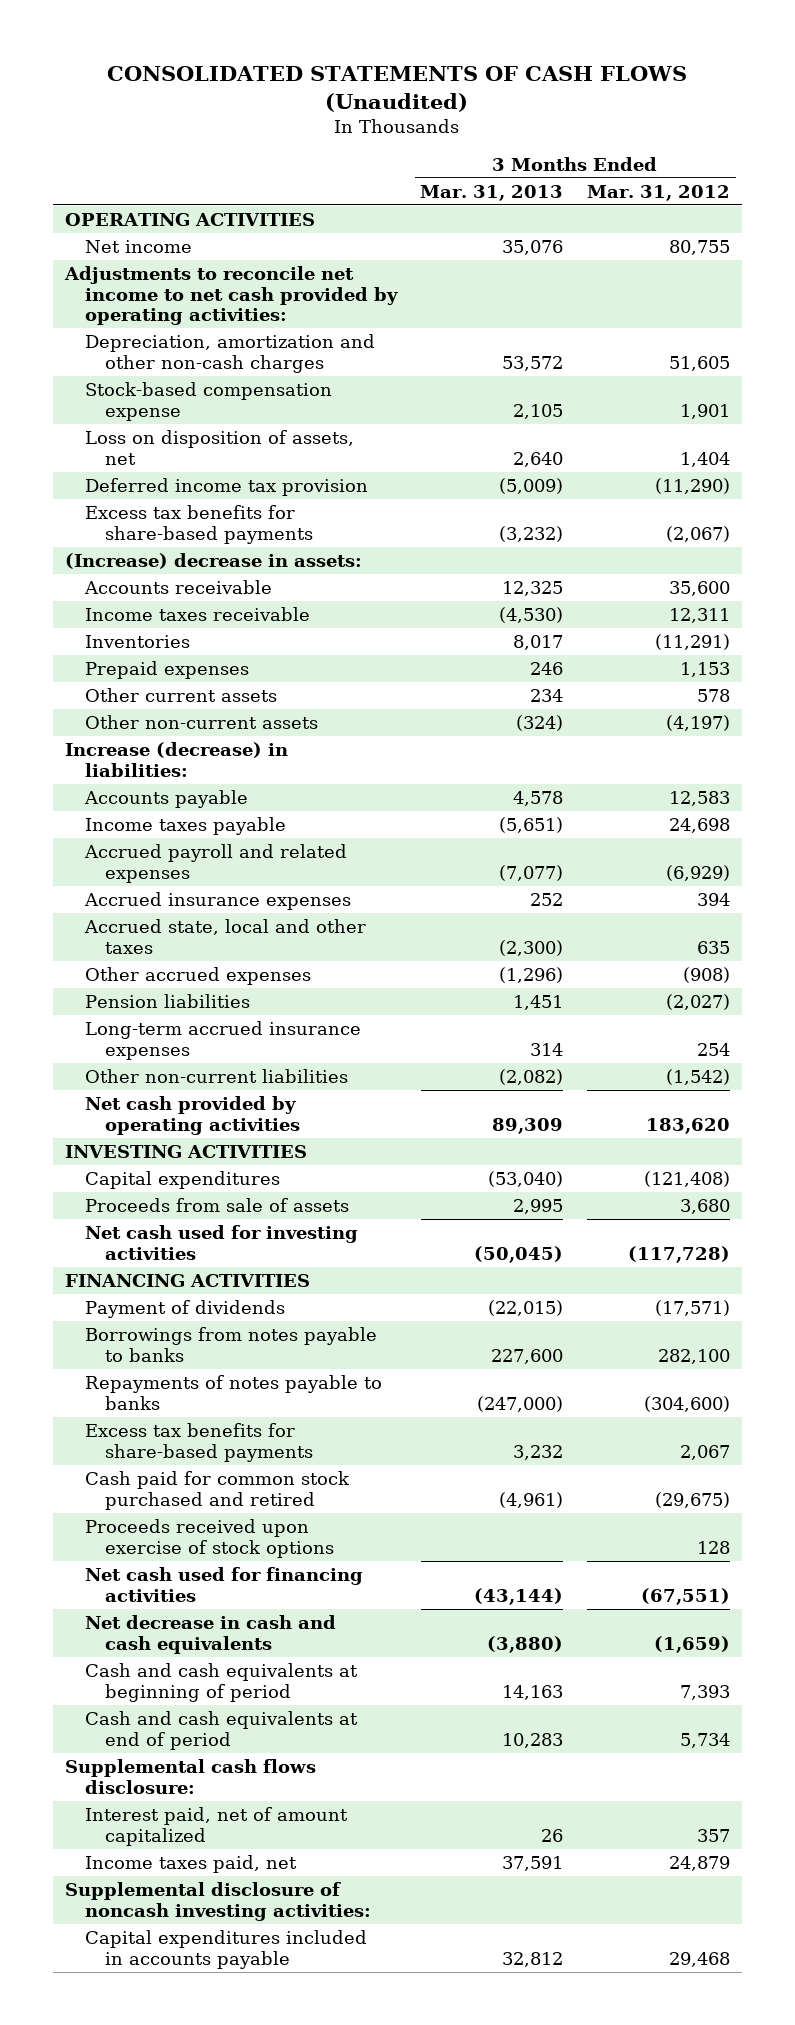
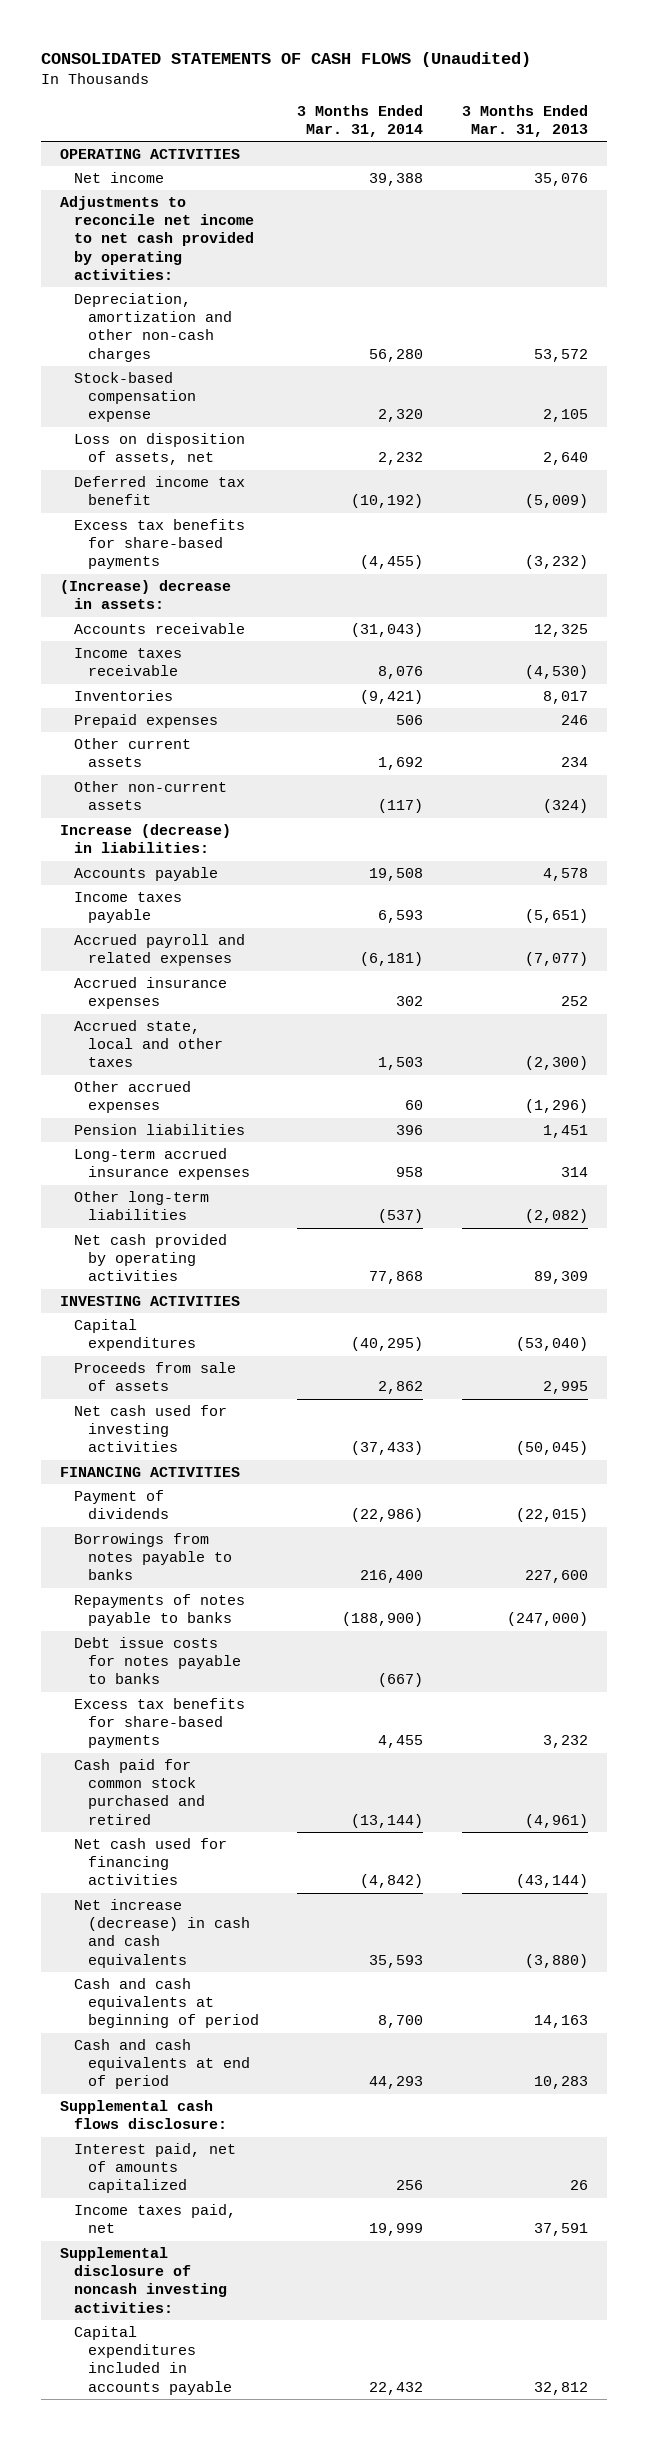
[586,184,730,201] Mar. 31, 2012 -> none
none -> [297,105,424,138] 3 Months Ended Mar. 31, 2014
[85,477,369,496] Deferred income tax provision -> [73,476,245,506] Deferred income tax benefit
[85,1068,349,1083] Other non-current liabilities -> [73,1191,209,1221] Other long-term liabilities
none -> [73,1637,242,1685] Debt issue costs for notes payable to banks
[85,1518,335,1558] Proceeds received upon exercise of stock options -> none
[85,1614,337,1654] Net decrease in cash and cash equivalents -> [73,1899,251,1968] Net increase (decrease) in cash and cash equivalents
[85,1806,349,1846] Interest paid, net of amount capitalized -> [73,2143,236,2194] Interest paid, net of amounts capitalized

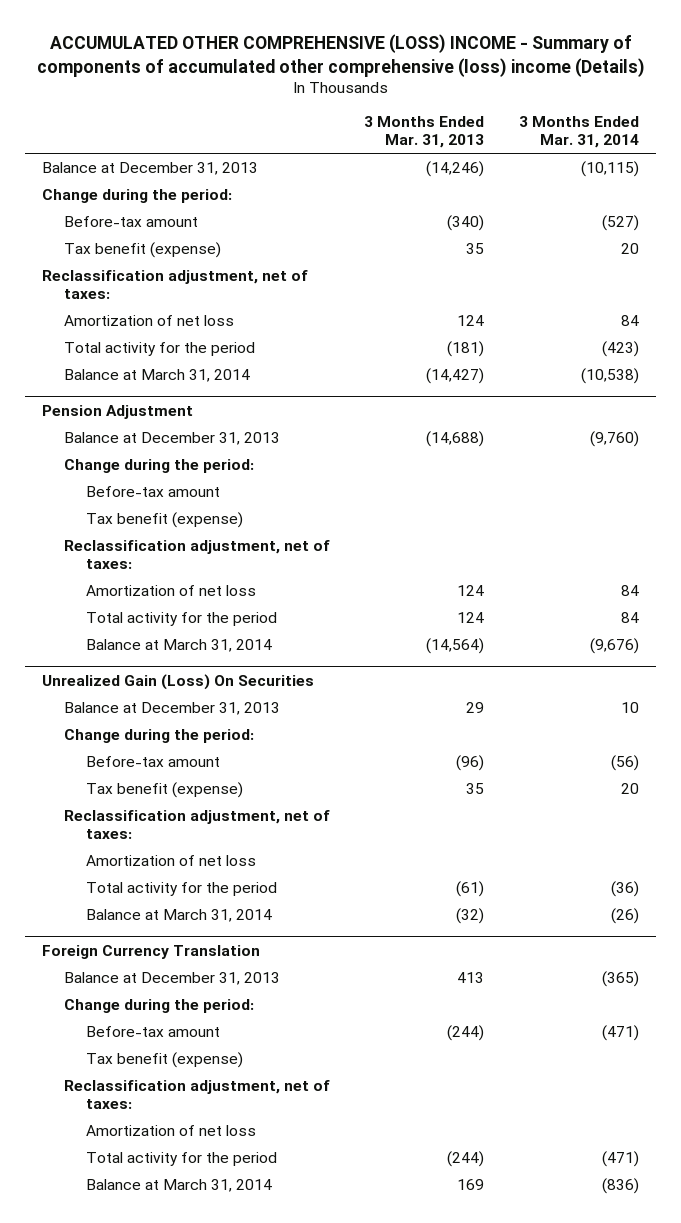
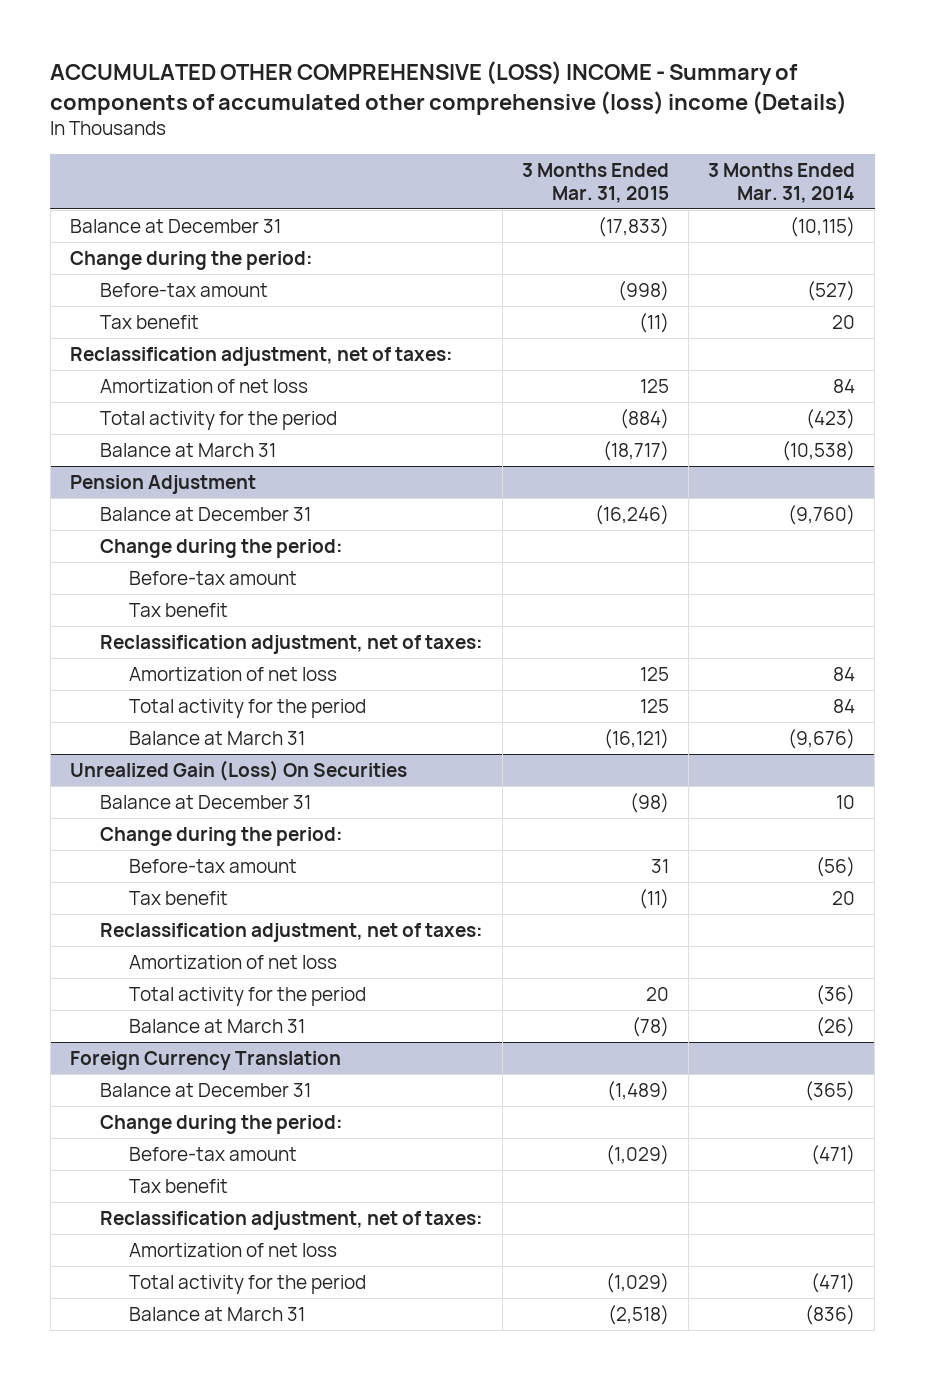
[364,116,485,149] 3 Months Ended Mar. 31, 2013 -> none
none -> [521,163,669,203] 3 Months Ended Mar. 31, 2015
[42,161,259,175] Balance at December 31, 2013 -> [69,218,281,233] Balance at December 31
[64,241,222,258] Tax benefit (expense) -> [99,314,199,329] Tax benefit
[64,368,251,382] Balance at March 31, 2014 -> [99,442,276,457] Balance at March 31
[64,431,281,445] Balance at December 31, 2013 -> [99,506,311,521] Balance at December 31
[85,511,243,528] Tax benefit (expense) -> [129,602,229,617] Tax benefit
[85,638,272,652] Balance at March 31, 2014 -> [129,730,306,745] Balance at March 31
[64,701,281,715] Balance at December 31, 2013 -> [99,794,311,809] Balance at December 31
[85,781,243,798] Tax benefit (expense) -> [129,890,229,905] Tax benefit
[85,908,272,922] Balance at March 31, 2014 -> [129,1018,306,1033] Balance at March 31
[64,971,281,985] Balance at December 31, 2013 -> [99,1082,311,1097] Balance at December 31
[85,1051,243,1068] Tax benefit (expense) -> [129,1178,229,1193] Tax benefit
[85,1178,272,1192] Balance at March 31, 2014 -> [129,1306,306,1321] Balance at March 31

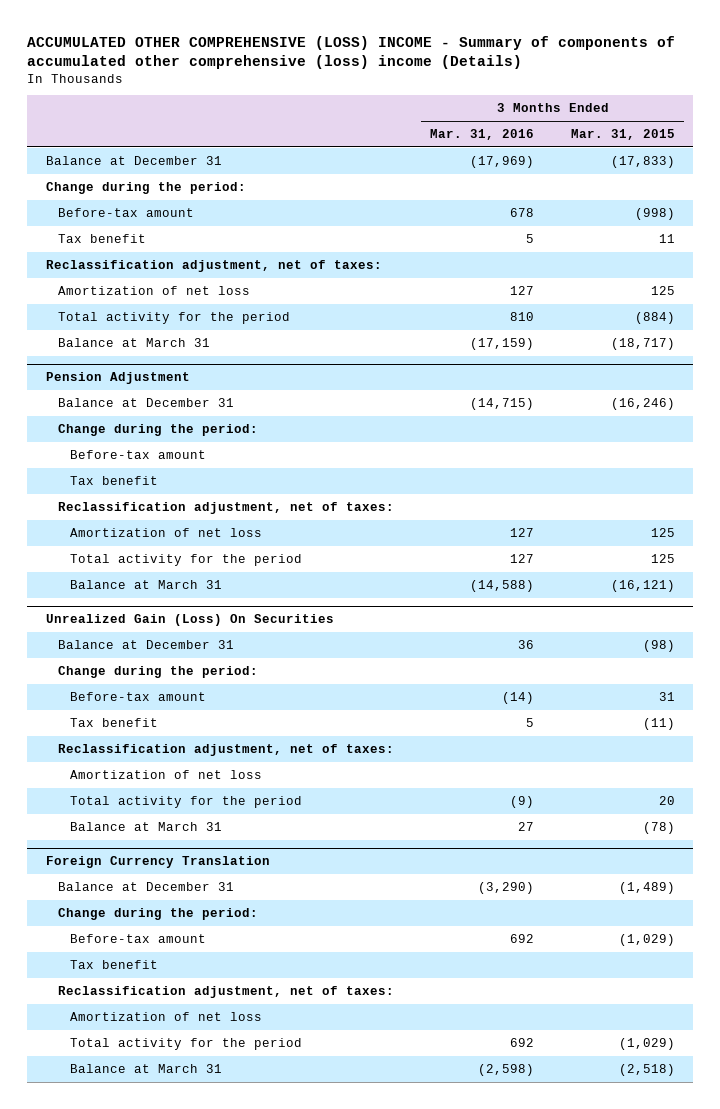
[708,163,856,203] 3 Months Ended Mar. 31, 2014 -> none
none -> [430,129,535,141] Mar. 31, 2016
[638,312,669,333] (11) -> [658,233,675,243] 11

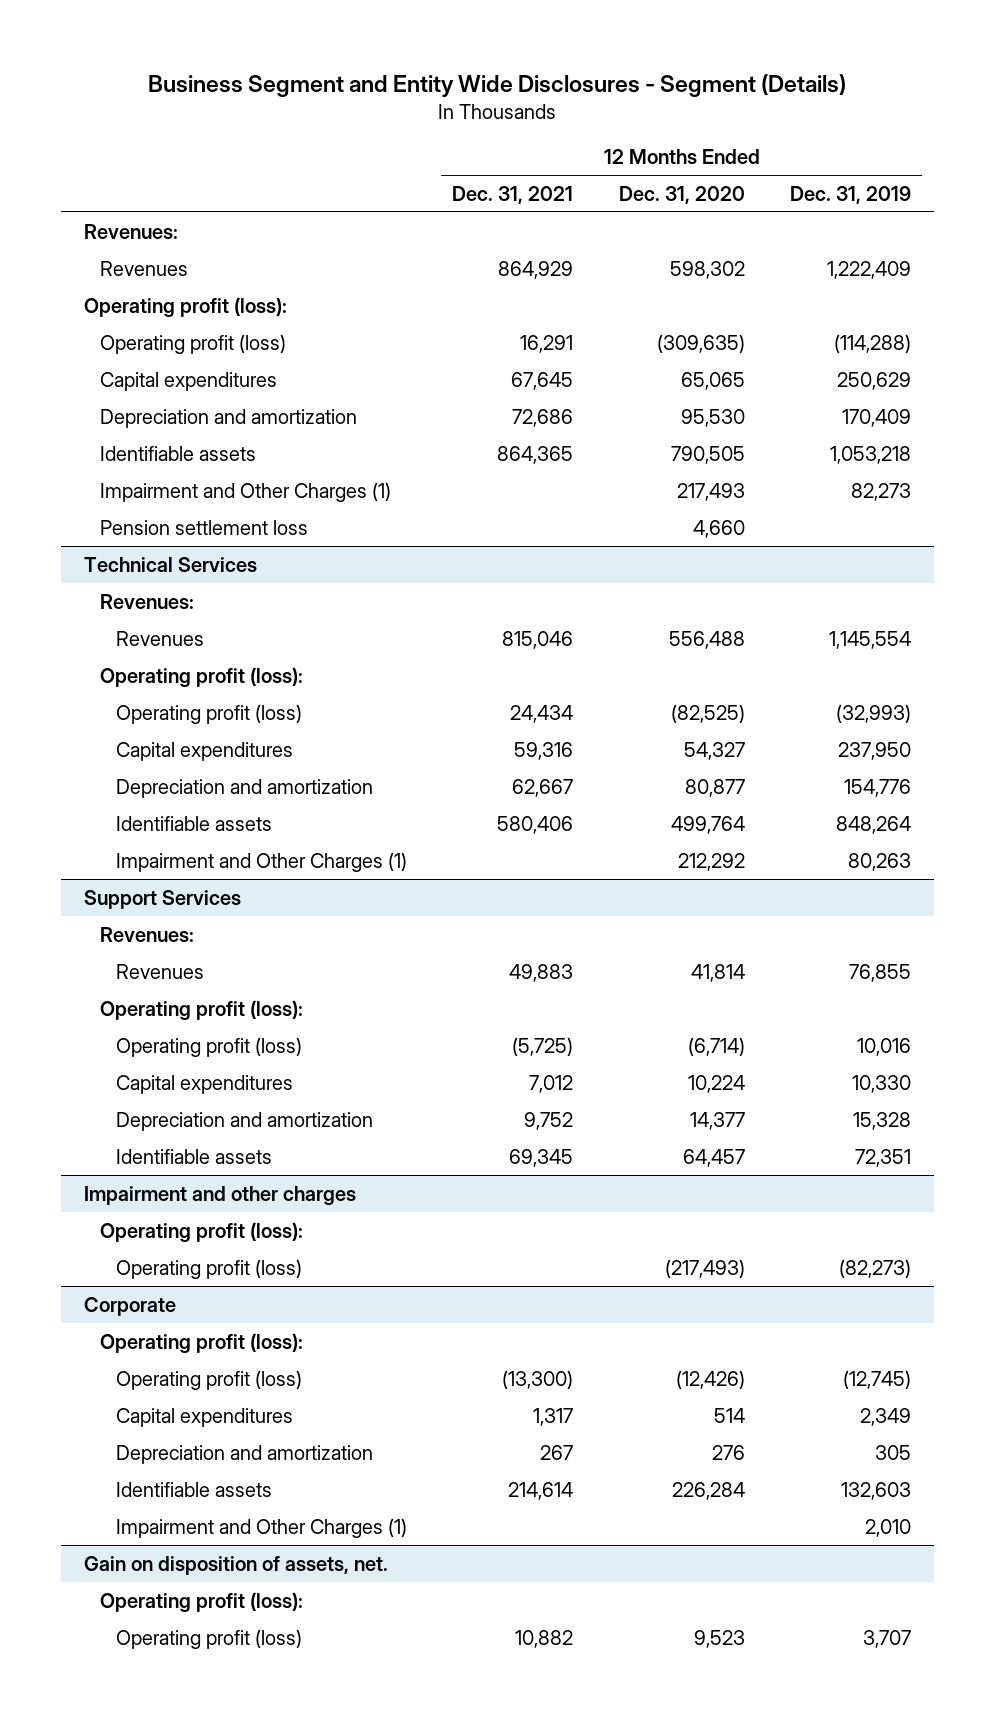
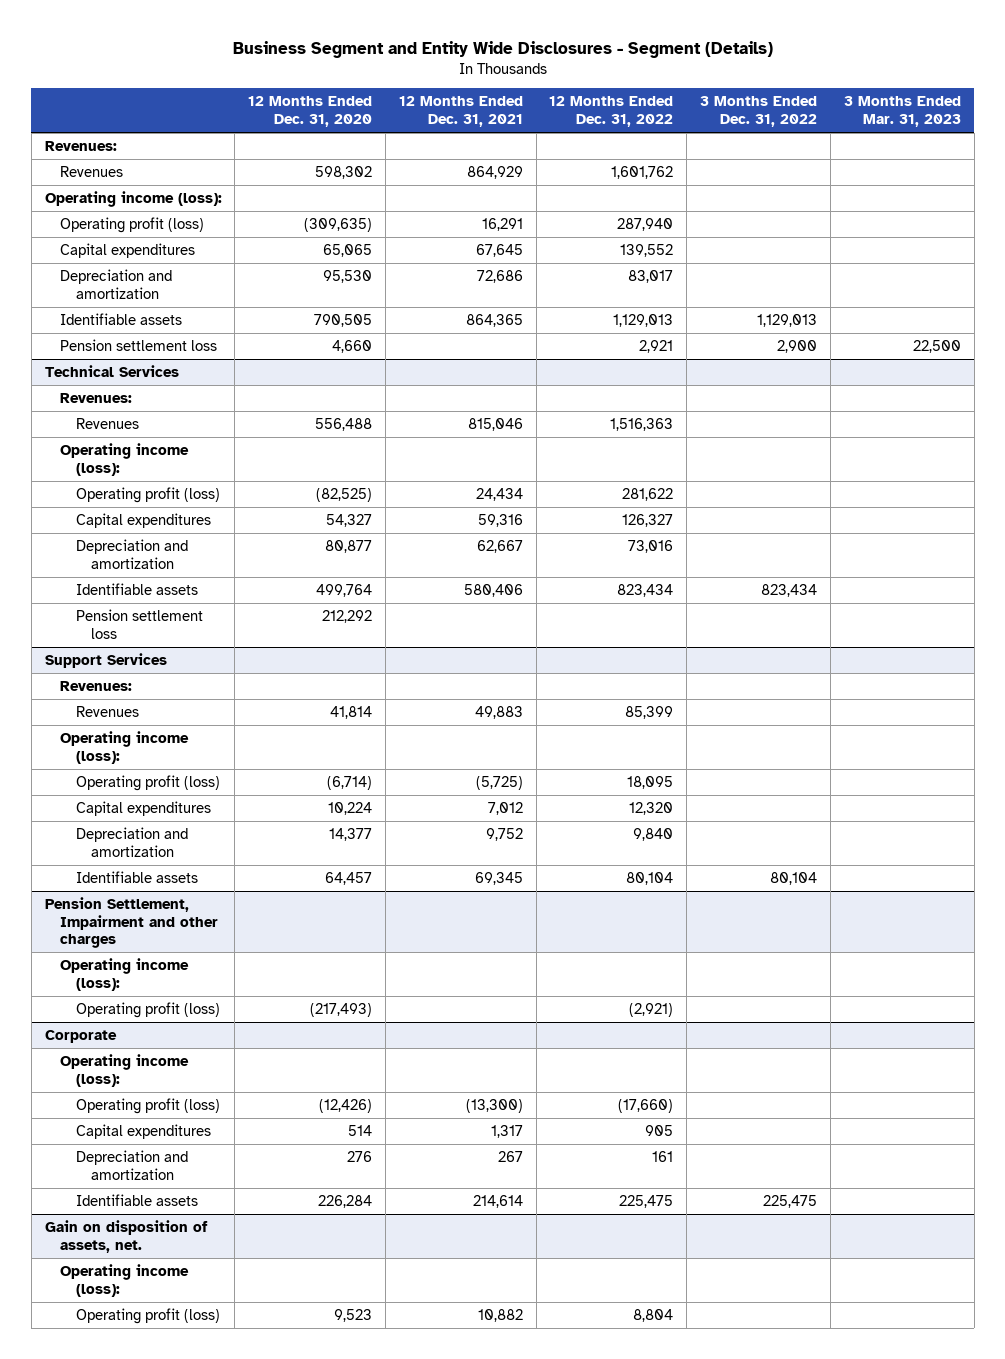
[790,185,912,204] Dec. 31, 2019 -> none
none -> [549,96,674,128] 12 Months Ended Dec. 31, 2022
none -> [700,96,818,128] 3 Months Ended Dec. 31, 2022
none -> [843,96,961,128] 3 Months Ended Mar. 31, 2023
[83,296,287,317] Operating profit (loss): -> [44,190,222,207] Operating income (loss):
[99,481,391,502] Impairment and Other Charges (1) -> none
[99,666,303,687] Operating profit (loss): -> [60,442,190,476] Operating income (loss):
[115,851,407,872] Impairment and Other Charges (1) -> [75,608,203,639] Pension settlement loss
[99,999,303,1020] Operating profit (loss): -> [60,730,190,764] Operating income (loss):
[83,1185,356,1205] Impairment and other charges -> [44,896,219,949] Pension Settlement, Impairment and other charges
[99,1221,303,1242] Operating profit (loss): -> [60,957,190,991] Operating income (loss):
[99,1332,303,1353] Operating profit (loss): -> [60,1053,190,1087] Operating income (loss):
[115,1517,407,1538] Impairment and Other Charges (1) -> none
[99,1591,303,1612] Operating profit (loss): -> [60,1263,190,1297] Operating income (loss):

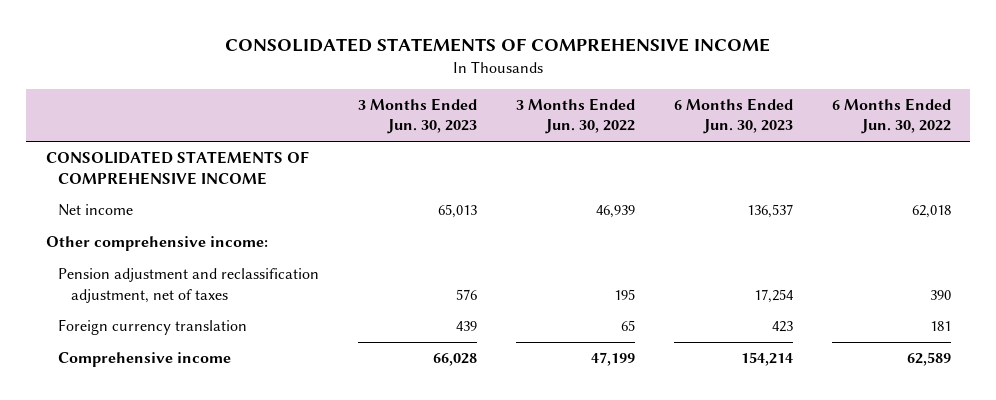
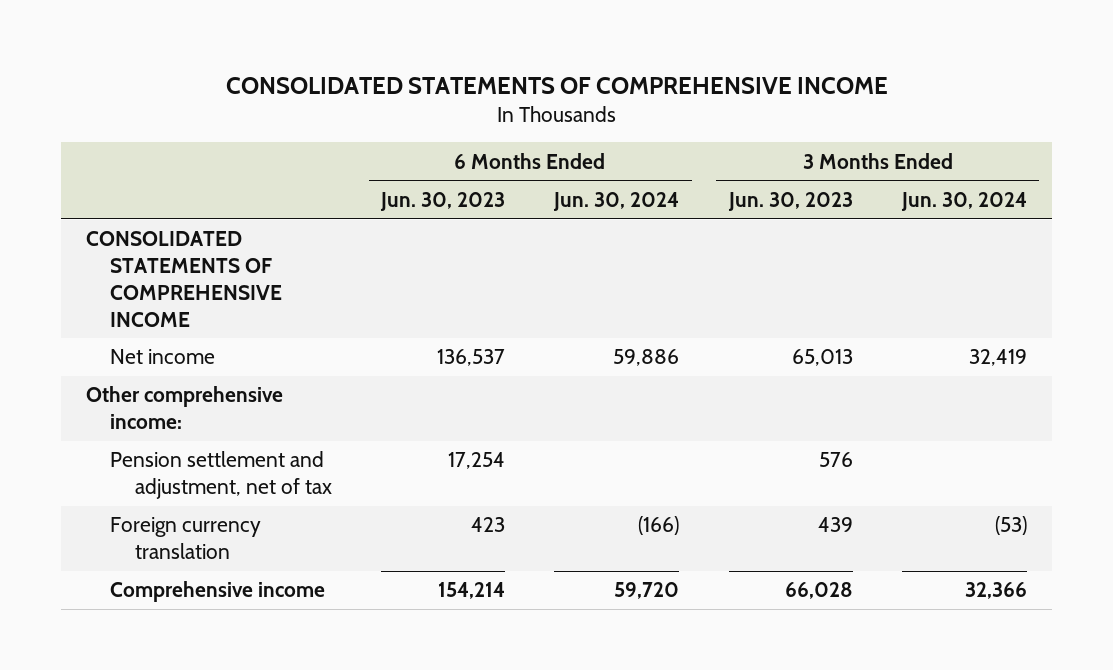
[516,98,636,135] 3 Months Ended Jun. 30, 2022 -> none
[831,98,951,135] 6 Months Ended Jun. 30, 2022 -> none
none -> [553,192,680,212] Jun. 30, 2024
none -> [901,192,1028,212] Jun. 30, 2024
[58,268,320,303] Pension adjustment and reclassification adjustment, net of taxes -> [110,451,332,500] Pension settlement and adjustment, net of tax

